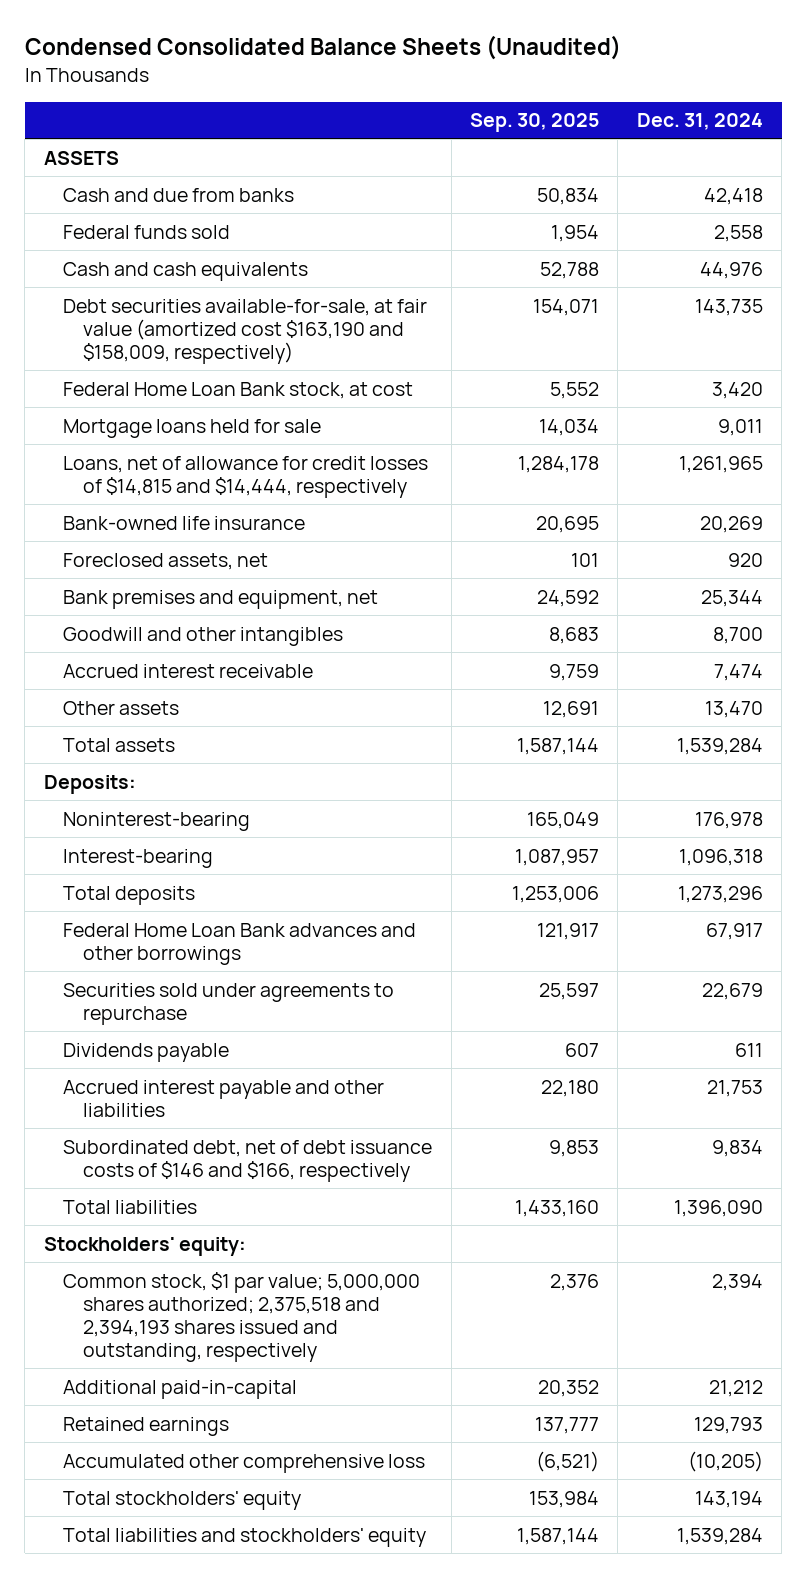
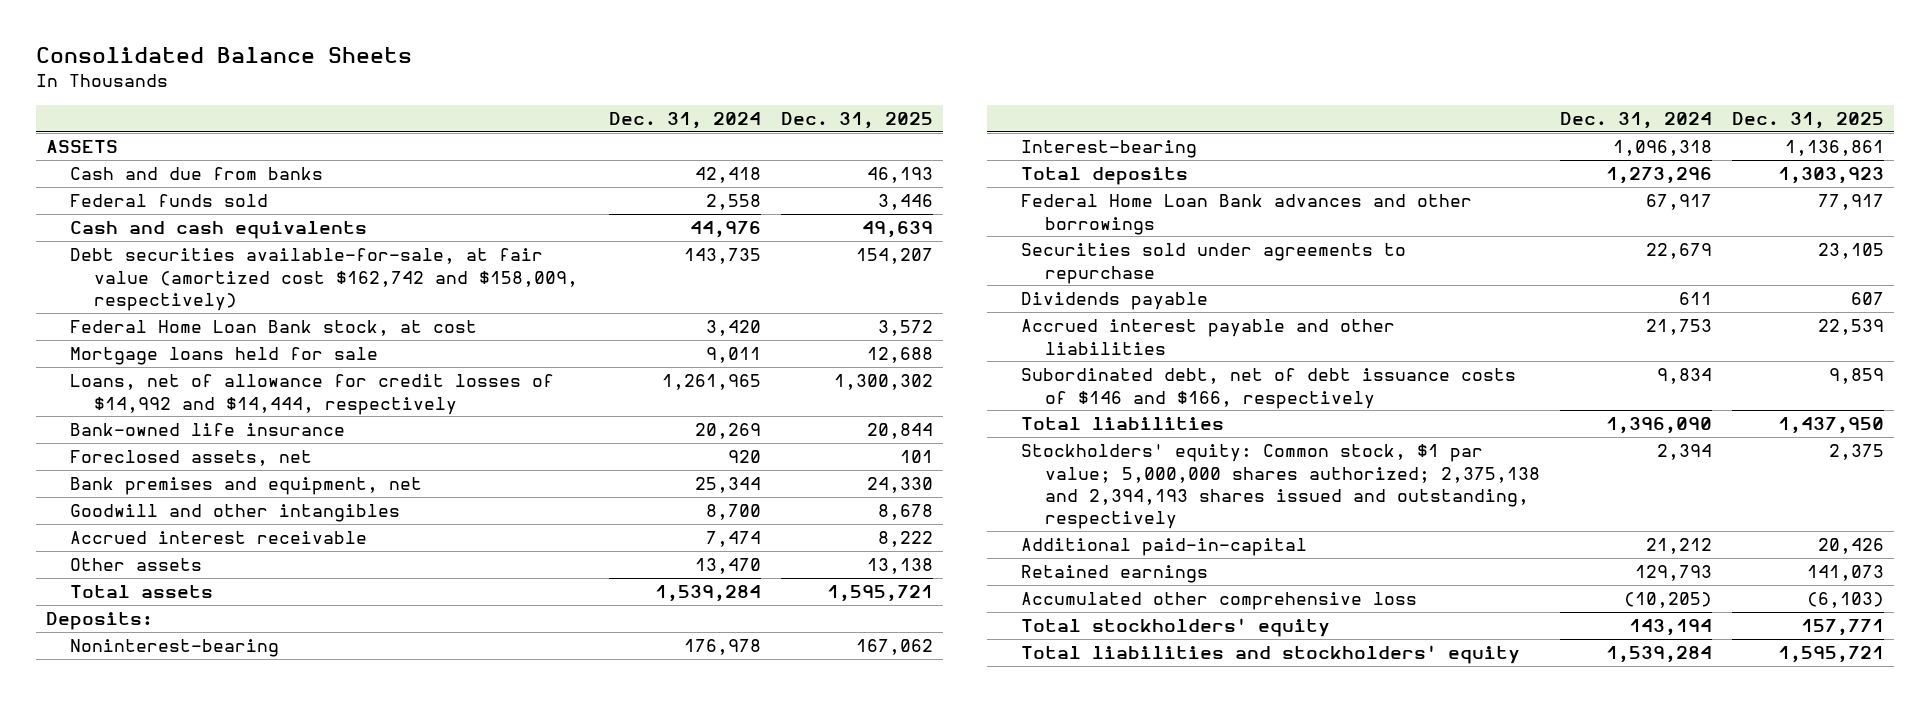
[24,35,621,61] Condensed Consolidated Balance Sheets (Unaudited) -> [35,47,412,64] Consolidated Balance Sheets
[470,113,600,133] Sep. 30, 2025 -> none
none -> [780,112,933,130] Dec. 31, 2025
[63,298,428,364] Debt securities available-for-sale, at fair value (amortized cost $163,190 and $158,009, respectively) -> [69,248,578,311] Debt securities available-for-sale, at fair value (amortized cost $162,742 and $158,009, respectively)
[63,455,429,498] Loans, net of allowance for credit losses of $14,815 and $14,444, respectively -> [69,374,554,415] Loans, net of allowance for credit losses of $14,992 and $14,444, respectively
[43,1236,246,1256] Stockholders' equity: -> none
[63,1271,421,1362] Common stock, $1 par value; 5,000,000 shares authorized; 2,375,518 and 2,394,193 shares issued and outstanding, respectively -> [1020,444,1540,530] Stockholders' equity: Common stock, $1 par value; 5,000,000 shares authorized; 2,375,138 and 2,394,193 shares issued and outstanding, respectively

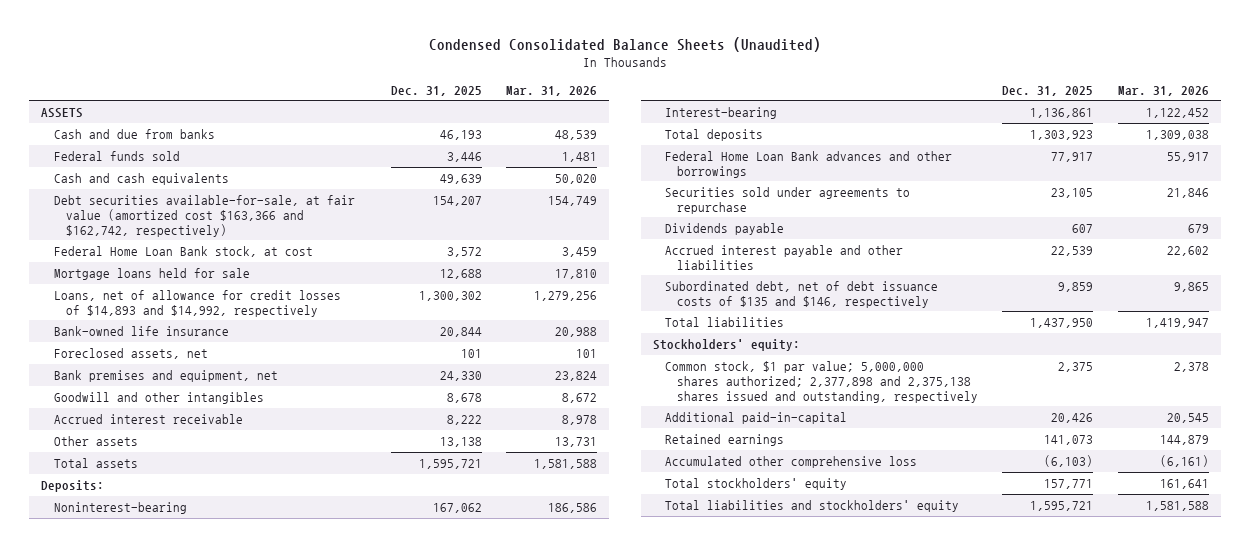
[35,47,412,64] Consolidated Balance Sheets -> [428,37,821,53] Condensed Consolidated Balance Sheets (Unaudited)
[608,112,761,130] Dec. 31, 2024 -> none
none -> [506,85,598,96] Mar. 31, 2026
[69,248,578,311] Debt securities available-for-sale, at fair value (amortized cost $162,742 and $158,009, respectively) -> [53,194,355,237] Debt securities available-for-sale, at fair value (amortized cost $163,366 and $162,742, respectively)
[69,374,554,415] Loans, net of allowance for credit losses of $14,992 and $14,444, respectively -> [53,289,341,317] Loans, net of allowance for credit losses of $14,893 and $14,992, respectively
[1020,368,1516,409] Subordinated debt, net of debt issuance costs of $146 and $166, respectively -> [665,280,939,308] Subordinated debt, net of debt issuance costs of $135 and $146, respectively
none -> [652,338,800,351] Stockholders' equity:
[1020,444,1540,530] Stockholders' equity: Common stock, $1 par value; 5,000,000 shares authorized; 2,375,138 and 2,394,193 shares issued and outstanding, respectively -> [665,360,979,403] Common stock, $1 par value; 5,000,000 shares authorized; 2,377,898 and 2,375,138 shares issued and outstanding, respectively

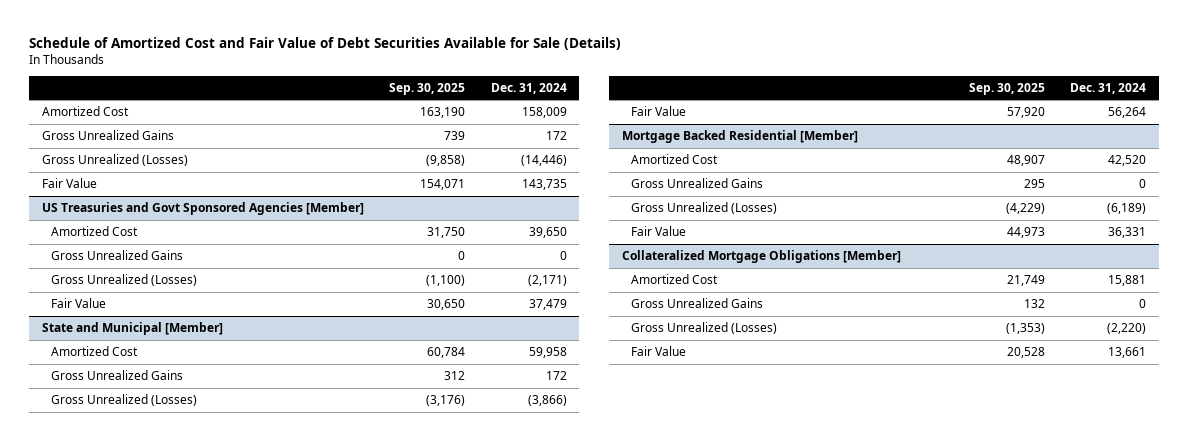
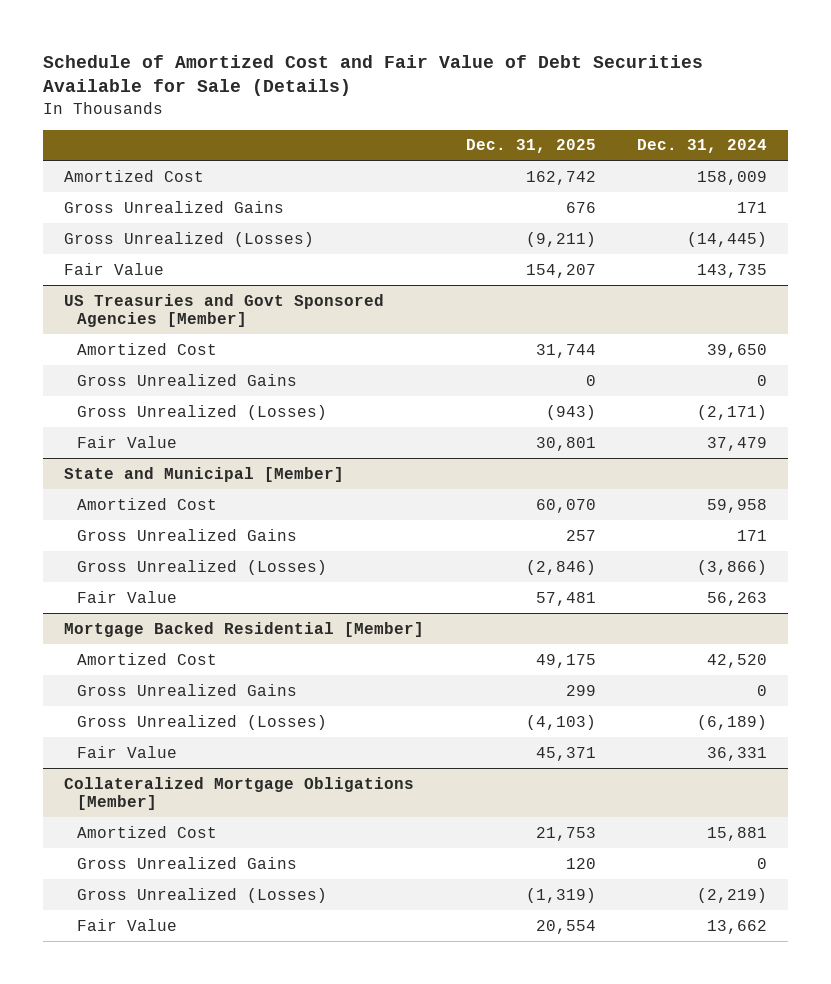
[389,82,466,95] Sep. 30, 2025 -> none
none -> [465,139,596,154] Dec. 31, 2025
[545,131,567,141] 172 -> [737,201,768,213] 171
[520,155,567,167] (14,446) -> [687,231,768,247] (14,445)
[545,371,567,381] 172 -> [737,529,768,541] 171
[1108,107,1147,119] 56,264 -> [707,591,768,606] 56,263
[1107,323,1147,335] (2,220) -> [697,887,768,903] (2,219)
[1108,347,1147,359] 13,661 -> [707,919,768,934] 13,662

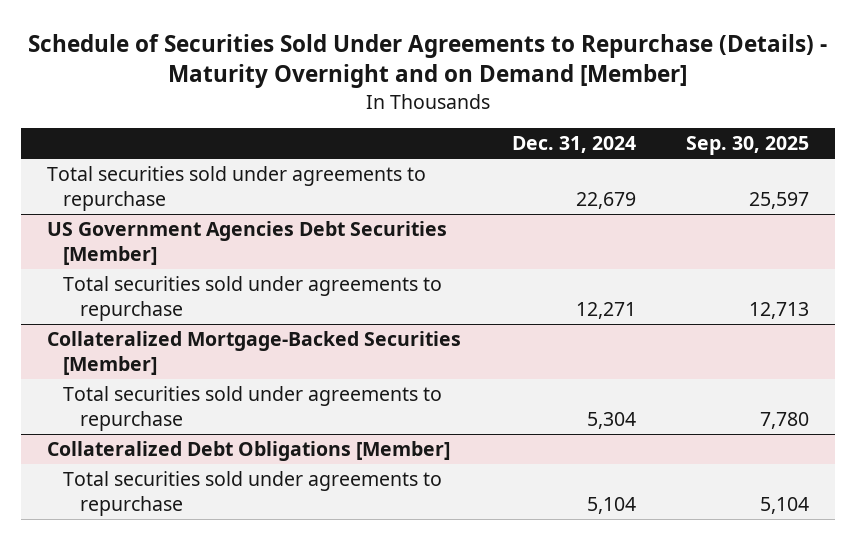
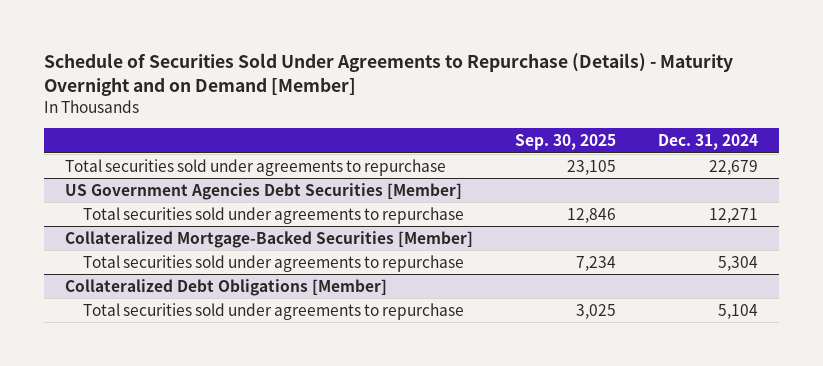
[749,192,810,210] 25,597 -> [567,159,617,175] 23,105
[749,302,810,320] 12,713 -> [567,207,617,223] 12,846
[760,412,810,430] 7,780 -> [576,255,617,271] 7,234
[760,497,810,515] 5,104 -> [576,303,617,319] 3,025

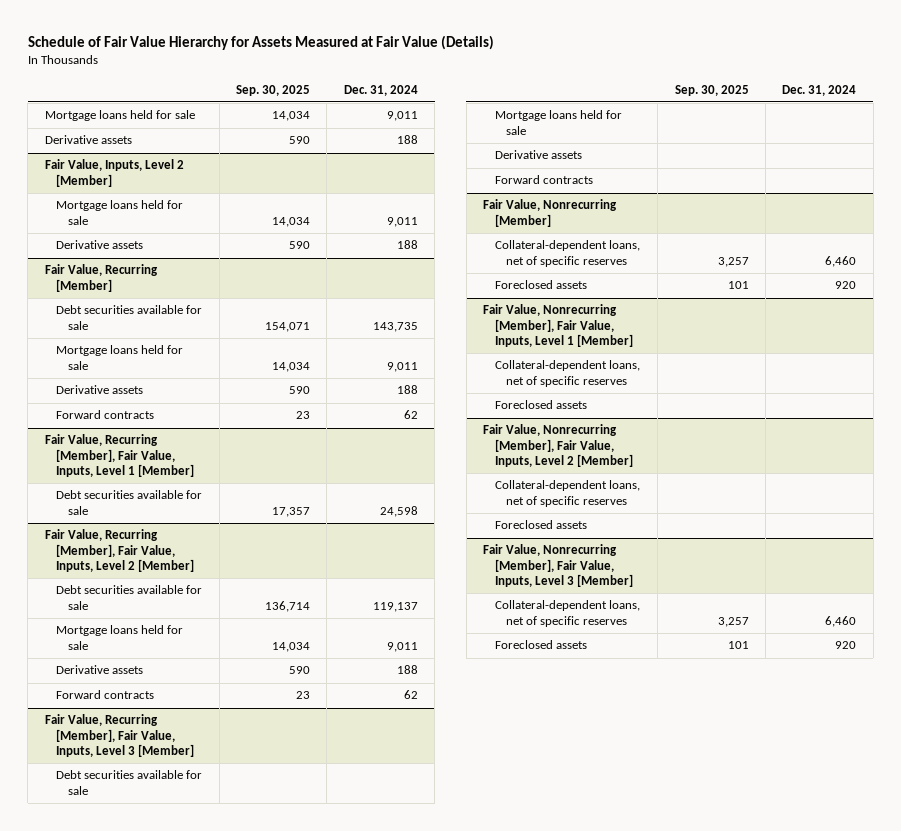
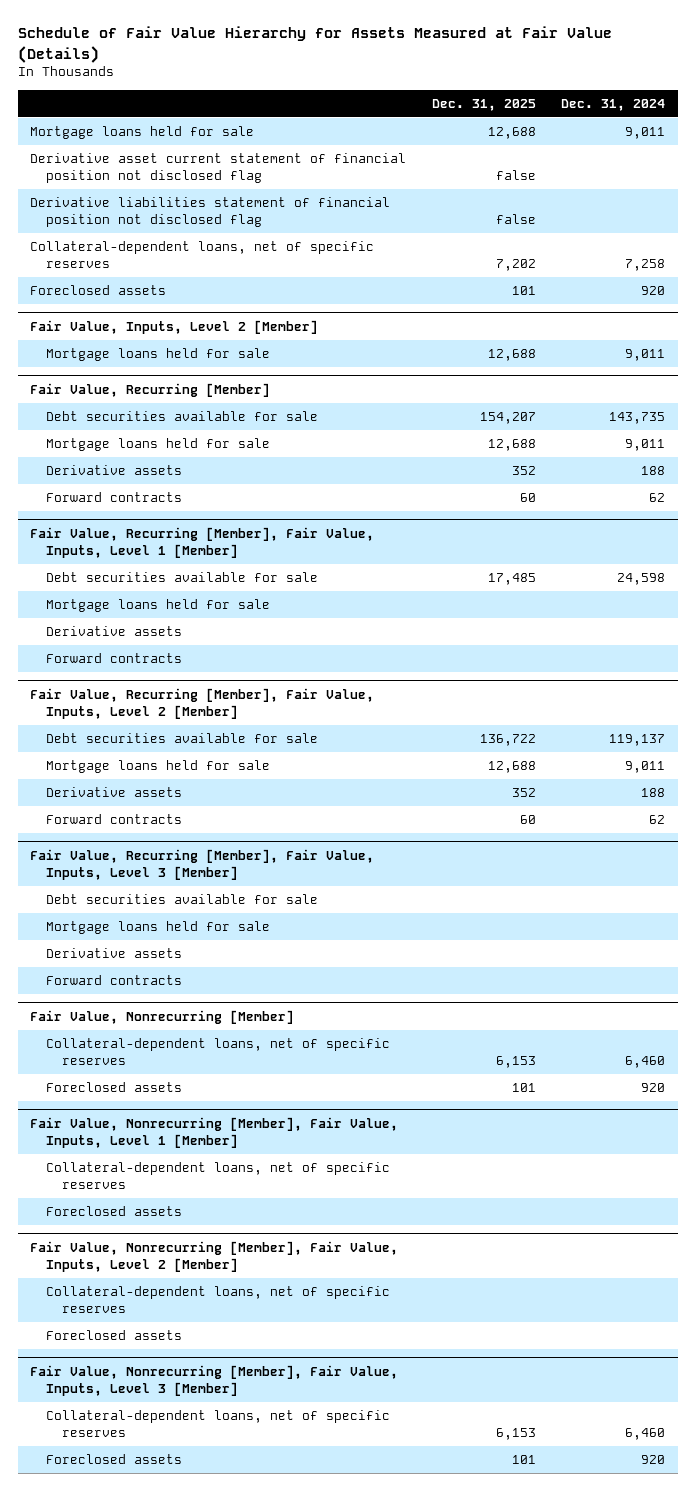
[235,84,310,96] Sep. 30, 2025 -> none
none -> [431,98,536,111] Dec. 31, 2025
[44,135,132,145] Derivative assets -> none
none -> [30,153,407,184] Derivative asset current statement of financial position not disclosed flag
none -> [30,197,391,228] Derivative liabilities statement of financial position not disclosed flag
none -> [30,241,375,269] Collateral-dependent loans, net of specific reserves
none -> [30,285,167,296] Foreclosed assets
[56,240,144,250] Derivative assets -> none
none -> [45,599,270,613] Mortgage loans held for sale
none -> [45,626,182,637] Derivative assets
none -> [45,653,182,664] Forward contracts

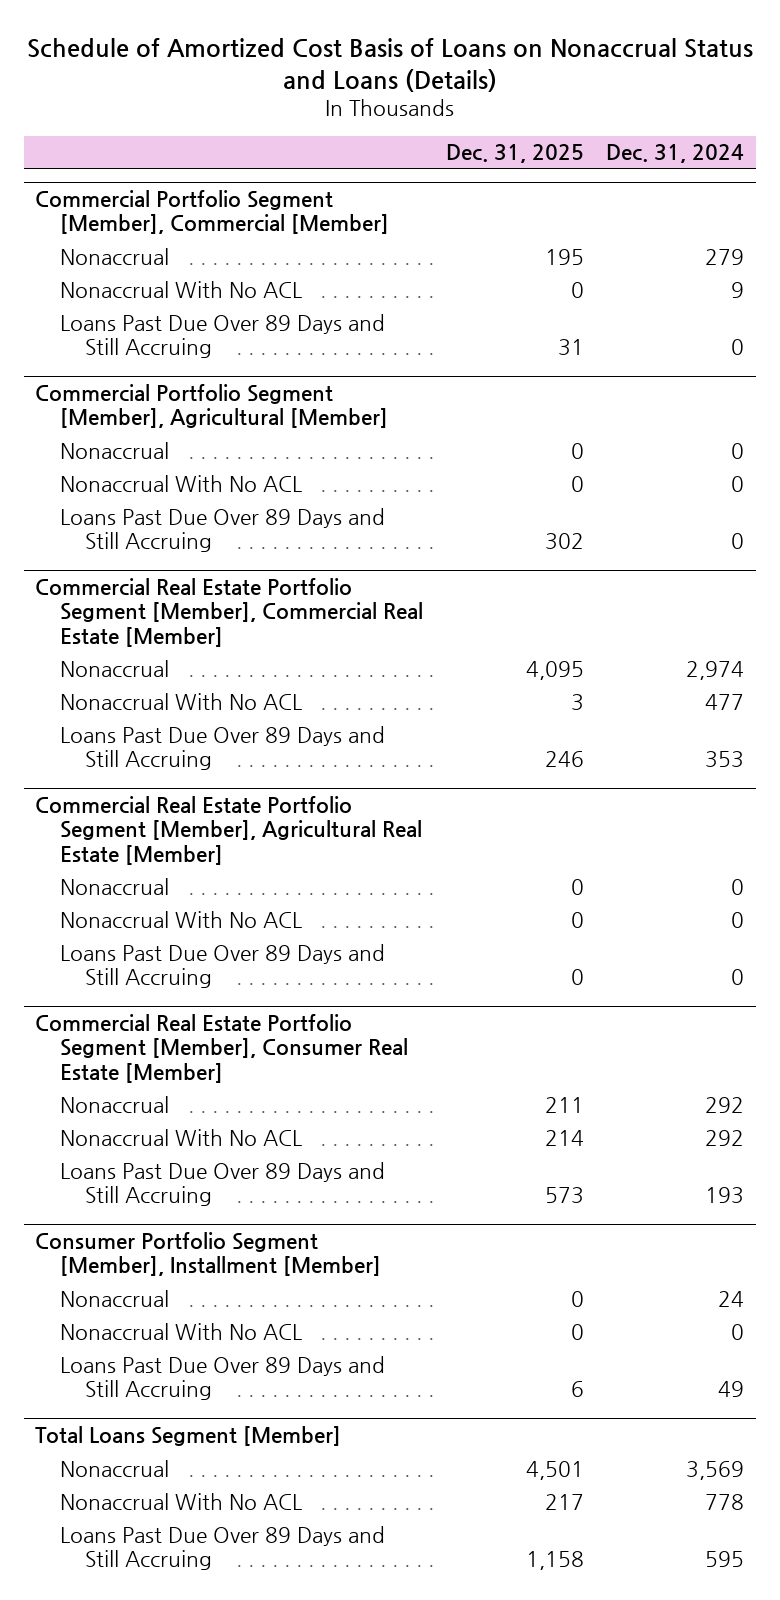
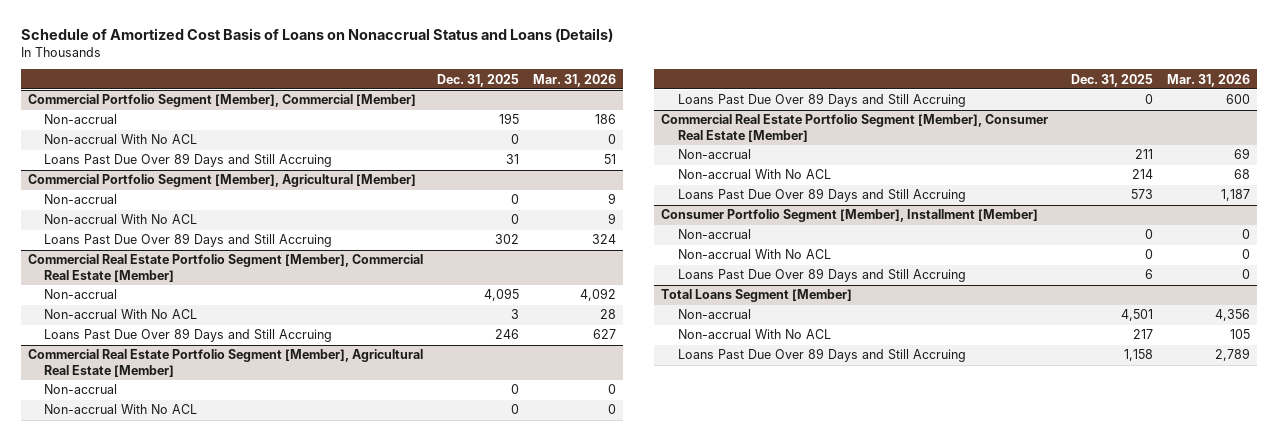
[606,144,745,164] Dec. 31, 2024 -> none
none -> [533,73,617,87] Mar. 31, 2026
[60,247,170,265] Nonaccrual -> [44,114,118,125] Non-accrual
[60,280,303,298] Nonaccrual With No ACL -> [44,134,198,145] Non-accrual With No ACL
[60,441,170,459] Nonaccrual -> [44,194,118,205] Non-accrual
[60,474,303,492] Nonaccrual With No ACL -> [44,214,198,225] Non-accrual With No ACL
[60,659,170,677] Nonaccrual -> [44,289,118,300] Non-accrual
[60,692,303,710] Nonaccrual With No ACL -> [44,309,198,320] Non-accrual With No ACL
[60,877,170,895] Nonaccrual -> [44,384,118,395] Non-accrual
[60,910,303,928] Nonaccrual With No ACL -> [44,404,198,415] Non-accrual With No ACL
[60,1095,170,1113] Nonaccrual -> [677,149,751,160] Non-accrual
[60,1128,303,1146] Nonaccrual With No ACL -> [677,169,831,180] Non-accrual With No ACL
[60,1289,170,1307] Nonaccrual -> [677,229,751,240] Non-accrual
[60,1322,303,1340] Nonaccrual With No ACL -> [677,249,831,260] Non-accrual With No ACL
[60,1459,170,1477] Nonaccrual -> [677,309,751,320] Non-accrual
[60,1492,303,1510] Nonaccrual With No ACL -> [677,329,831,340] Non-accrual With No ACL

